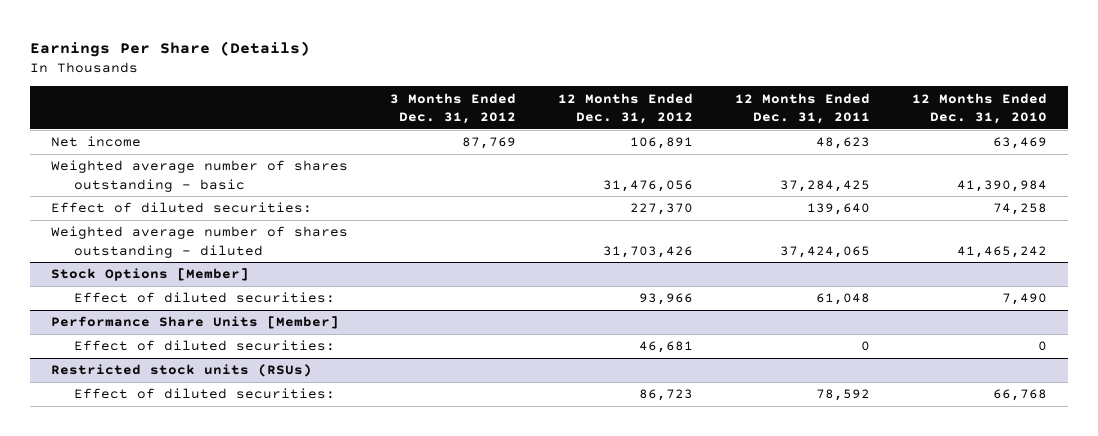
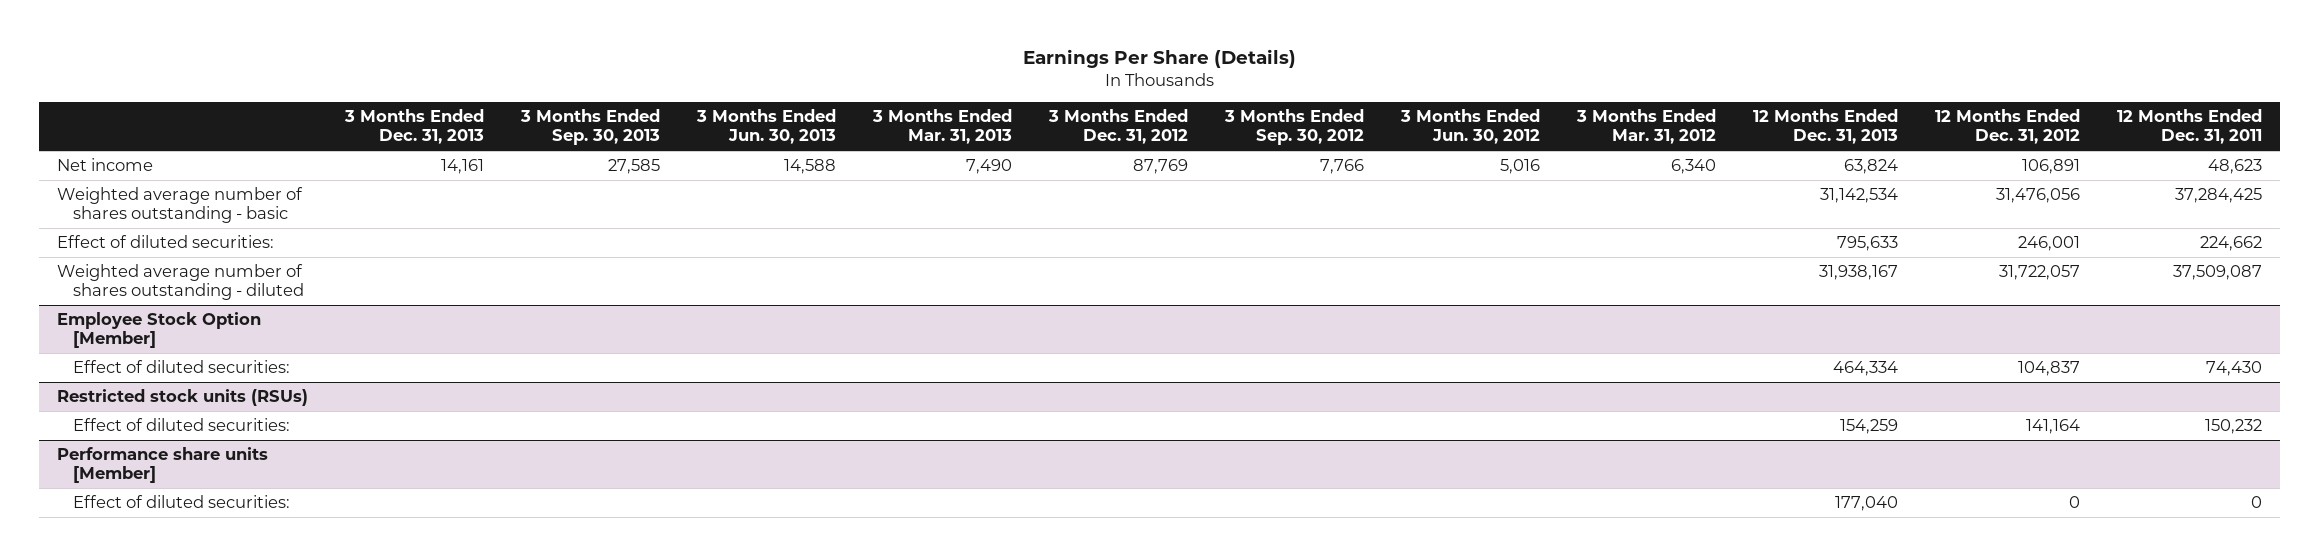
[911,92,1047,125] 12 Months Ended Dec. 31, 2010 -> none
none -> [344,109,485,145] 3 Months Ended Dec. 31, 2013
none -> [520,109,661,146] 3 Months Ended Sep. 30, 2013
none -> [696,109,837,145] 3 Months Ended Jun. 30, 2013
none -> [872,109,1013,145] 3 Months Ended Mar. 31, 2013
none -> [1224,109,1365,146] 3 Months Ended Sep. 30, 2012
none -> [1400,109,1541,145] 3 Months Ended Jun. 30, 2012
none -> [1575,109,1716,145] 3 Months Ended Mar. 31, 2012
none -> [1752,109,1898,145] 12 Months Ended Dec. 31, 2013
[51,316,340,330] Performance Share Units [Member] -> none
[73,340,335,352] Effect of diluted securities: -> none
[630,203,694,216] 227,370 -> [2017,236,2080,252] 246,001
[806,203,870,216] 139,640 -> [2199,236,2262,252] 224,662
[603,245,694,258] 31,703,426 -> [1998,265,2080,281] 31,722,057
[779,245,870,258] 37,424,065 -> [2172,265,2262,281] 37,509,087
[51,268,250,282] Stock Options [Member] -> [57,312,262,349] Employee Stock Option [Member]
[639,293,694,306] 93,966 -> [2017,361,2080,377] 104,837
[815,293,870,306] 61,048 -> [2205,361,2262,377] 74,430
[639,389,694,402] 86,723 -> [2025,419,2080,435] 141,164
[815,389,870,402] 78,592 -> [2204,419,2262,435] 150,232
none -> [57,447,269,484] Performance share units [Member]
none -> [72,495,290,509] Effect of diluted securities:

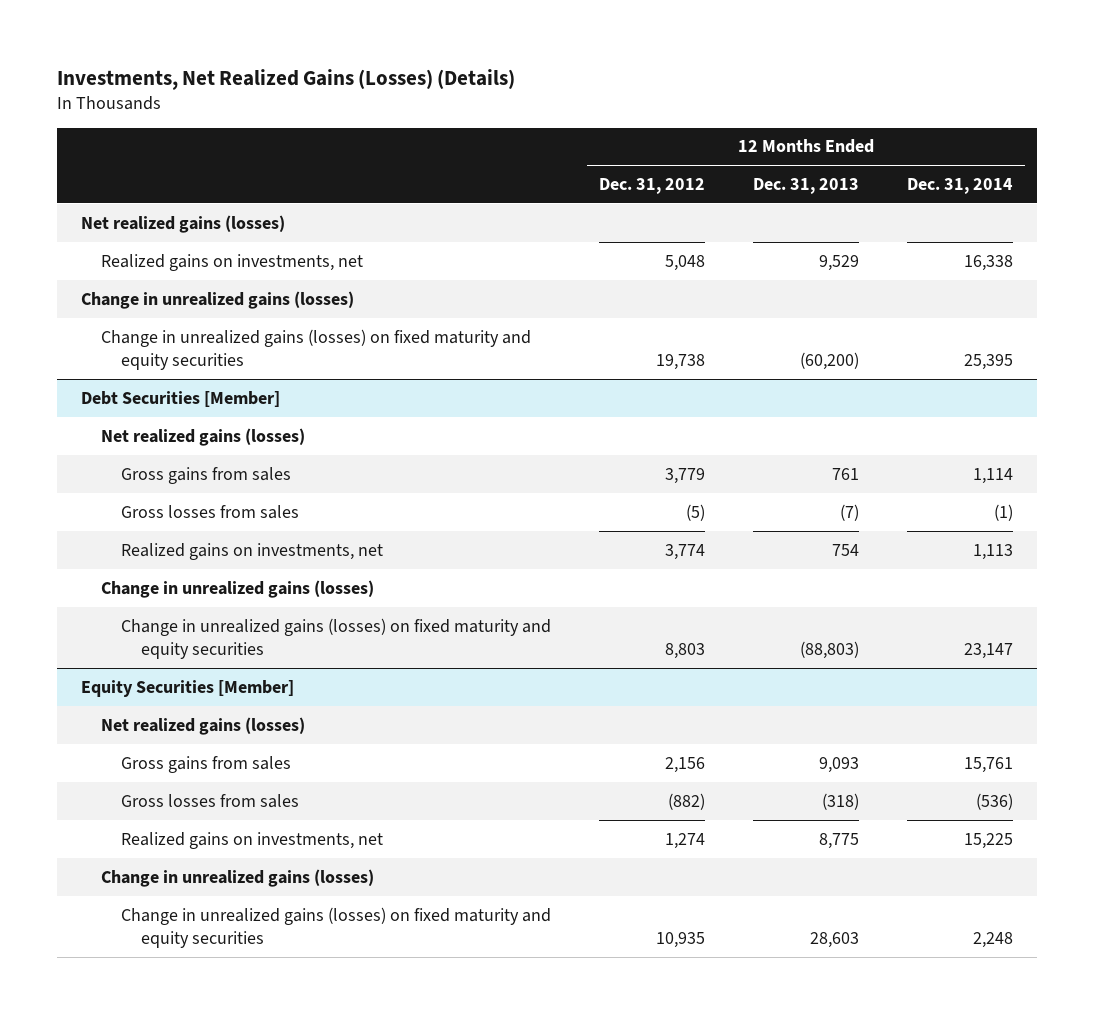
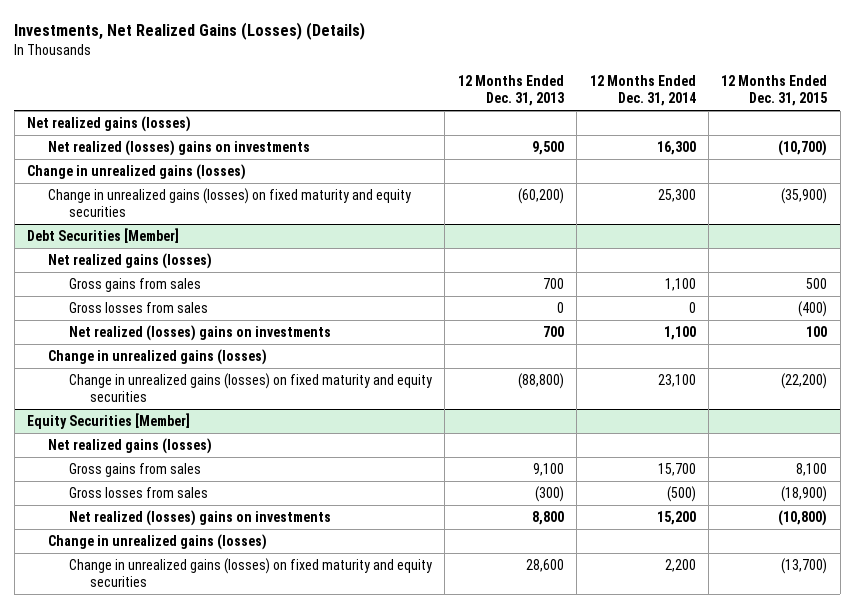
[599,178,706,195] Dec. 31, 2012 -> none
none -> [721,75,828,106] 12 Months Ended Dec. 31, 2015
[100,253,363,271] Realized gains on investments, net -> [47,140,310,157] Net realized (losses) gains on investments
[819,254,860,271] 9,529 -> [531,141,564,156] 9,500
[964,254,1014,271] 16,338 -> [656,141,696,156] 16,300
[964,353,1014,370] 25,395 -> [657,189,696,203] 25,300
[832,467,860,480] 761 -> [542,278,564,290] 700
[973,467,1014,484] 1,114 -> [664,278,696,292] 1,100
[840,503,860,521] (7) -> [556,302,564,314] 0
[994,503,1014,521] (1) -> [688,302,696,314] 0
[120,542,383,560] Realized gains on investments, net -> [68,325,331,342] Net realized (losses) gains on investments
[832,543,860,556] 754 -> [542,326,564,338] 700
[973,543,1014,560] 1,113 -> [663,326,696,341] 1,100
[800,640,860,659] (88,803) -> [517,373,564,390] (88,800)
[964,642,1014,659] 23,147 -> [657,374,696,388] 23,100
[819,756,860,773] 9,093 -> [532,463,564,477] 9,100
[964,756,1014,773] 15,761 -> [657,463,696,477] 15,700
[822,792,860,810] (318) -> [534,486,564,503] (300)
[976,792,1014,810] (536) -> [666,486,696,503] (500)
[120,831,383,849] Realized gains on investments, net -> [68,510,331,527] Net realized (losses) gains on investments
[819,832,860,849] 8,775 -> [531,511,564,526] 8,800
[964,832,1014,849] 15,225 -> [656,511,696,526] 15,200
[810,931,860,948] 28,603 -> [525,559,564,573] 28,600
[973,931,1014,948] 2,248 -> [664,559,696,573] 2,200

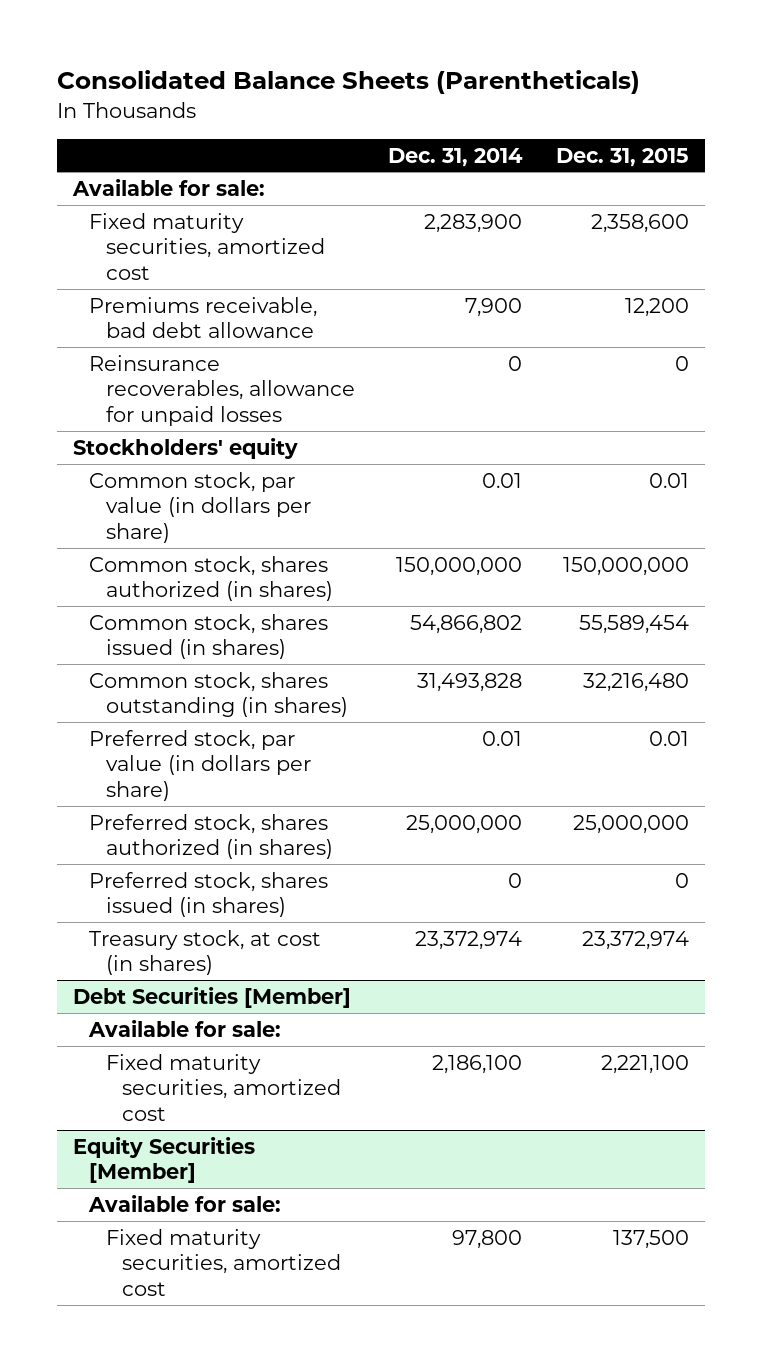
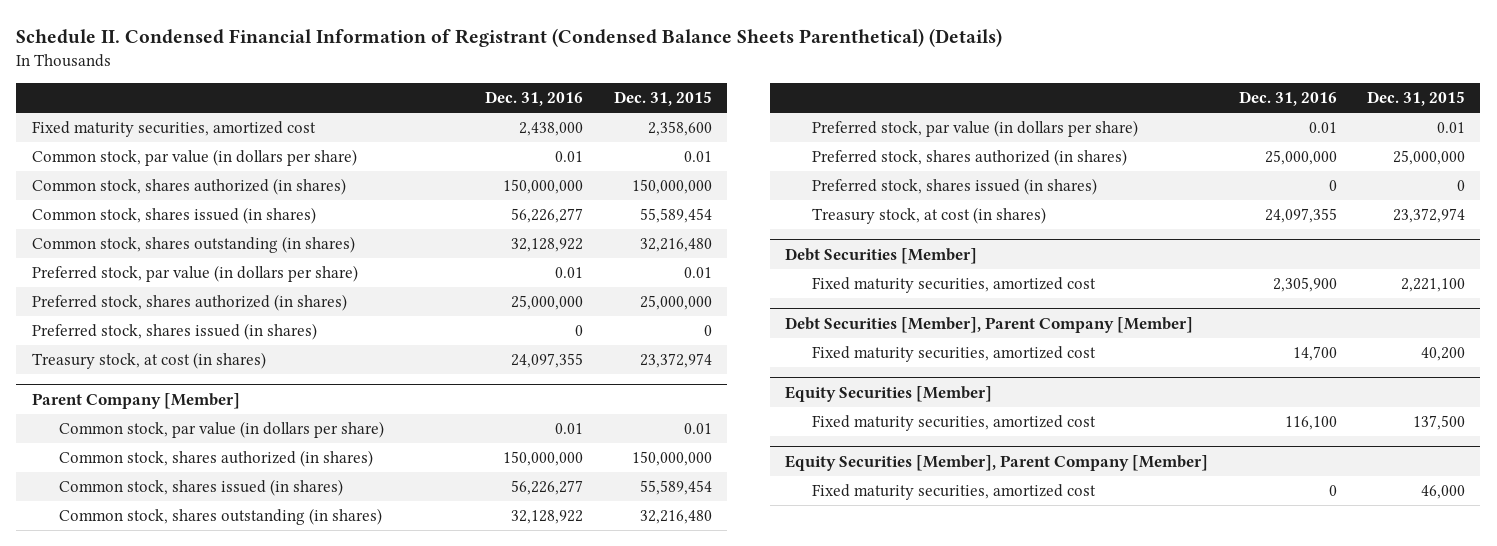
[56,70,640,95] Consolidated Balance Sheets (Parentheticals) -> [16,28,1003,48] Schedule II. Condensed Financial Information of Registrant (Condensed Balance Sheets Parenthetical) (Details)
[388,147,524,167] Dec. 31, 2014 -> none
none -> [485,91,584,107] Dec. 31, 2016
[72,178,266,196] Available for sale: -> none
[89,296,318,339] Premiums receivable, bad debt allowance -> none
[89,354,355,427] Reinsurance recoverables, allowance for unpaid losses -> none
[73,437,299,459] Stockholders' equity -> none
none -> [31,392,240,409] Parent Company [Member]
none -> [58,421,384,439] Common stock, par value (in dollars per share)
none -> [58,450,373,468] Common stock, shares authorized (in shares)
none -> [58,479,343,497] Common stock, shares issued (in shares)
none -> [58,508,382,526] Common stock, shares outstanding (in shares)
none -> [812,120,1139,138] Preferred stock, par value (in dollars per share)
none -> [812,149,1128,167] Preferred stock, shares authorized (in shares)
none -> [812,178,1098,196] Preferred stock, shares issued (in shares)
none -> [812,207,1047,225] Treasury stock, at cost (in shares)
[88,1019,282,1037] Available for sale: -> none
none -> [785,316,1194,333] Debt Securities [Member], Parent Company [Member]
none -> [812,346,1097,363] Fixed maturity securities, amortized cost
[88,1194,282,1212] Available for sale: -> none
none -> [785,454,1209,471] Equity Securities [Member], Parent Company [Member]
none -> [812,484,1097,501] Fixed maturity securities, amortized cost

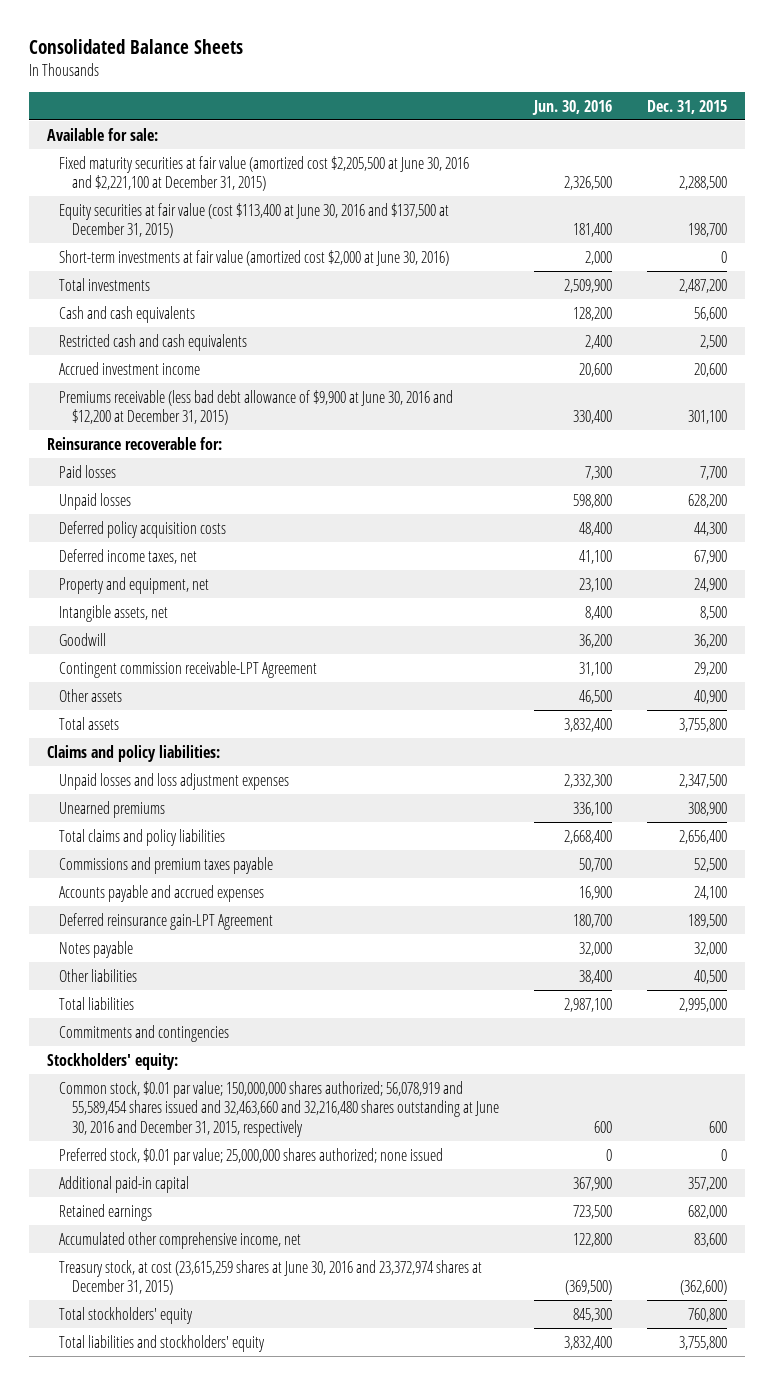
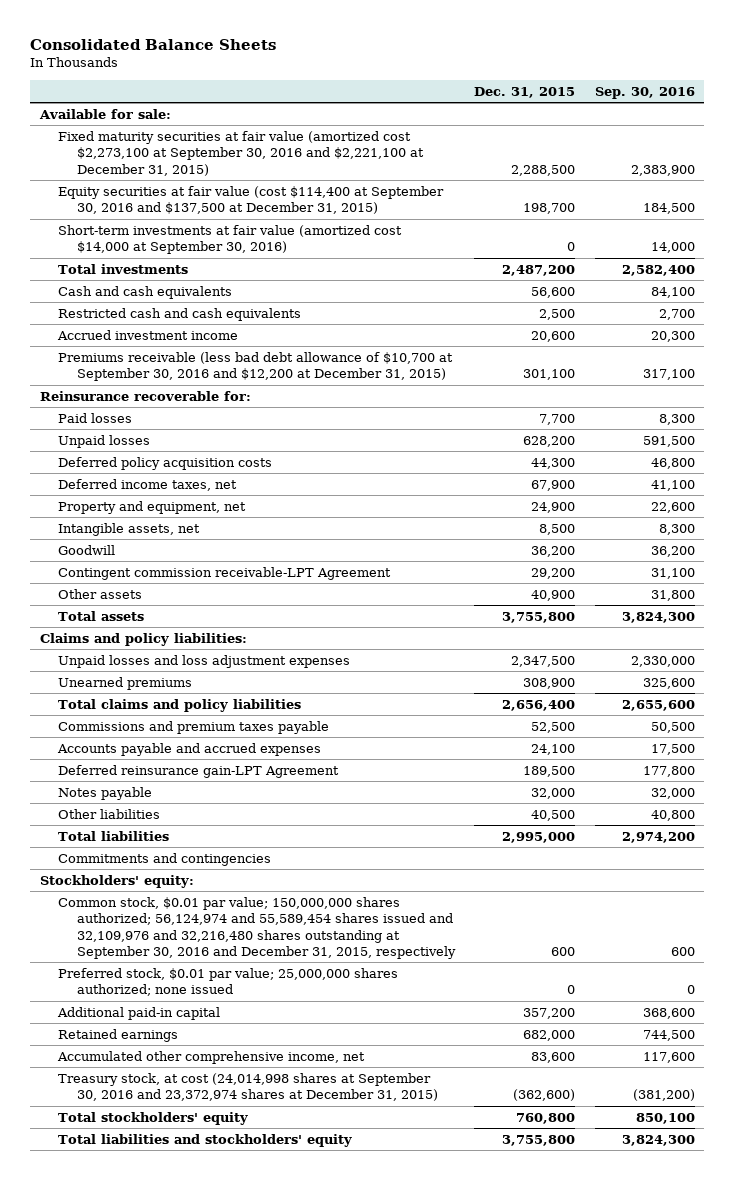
[531,99,612,115] Jun. 30, 2016 -> none
none -> [594,86,695,99] Sep. 30, 2016
[59,155,470,192] Fixed maturity securities at fair value (amortized cost $2,205,500 at June 30, 2016 and $2,221,100 at December 31, 2015) -> [58,130,424,176] Fixed maturity securities at fair value (amortized cost $2,273,100 at September 30, 2016 and $2,221,100 at December 31, 2015)
[59,202,450,239] Equity securities at fair value (cost $113,400 at June 30, 2016 and $137,500 at December 31, 2015) -> [58,185,445,215] Equity securities at fair value (cost $114,400 at September 30, 2016 and $137,500 at December 31, 2015)
[59,249,450,266] Short-term investments at fair value (amortized cost $2,000 at June 30, 2016) -> [58,224,403,255] Short-term investments at fair value (amortized cost $14,000 at September 30, 2016)
[59,389,454,426] Premiums receivable (less bad debt allowance of $9,900 at June 30, 2016 and $12,200 at December 31, 2015) -> [58,351,454,382] Premiums receivable (less bad debt allowance of $10,700 at September 30, 2016 and $12,200 at December 31, 2015)
[59,1080,499,1138] Common stock, $0.01 par value; 150,000,000 shares authorized; 56,078,919 and 55,589,454 shares issued and 32,463,660 and 32,216,480 shares outstanding at June 30, 2016 and December 31, 2015, respectively -> [58,896,456,960] Common stock, $0.01 par value; 150,000,000 shares authorized; 56,124,974 and 55,589,454 shares issued and 32,109,976 and 32,216,480 shares outstanding at September 30, 2016 and December 31, 2015, respectively
[59,1259,483,1296] Treasury stock, at cost (23,615,259 shares at June 30, 2016 and 23,372,974 shares at December 31, 2015) -> [58,1072,438,1102] Treasury stock, at cost (24,014,998 shares at September 30, 2016 and 23,372,974 shares at December 31, 2015)

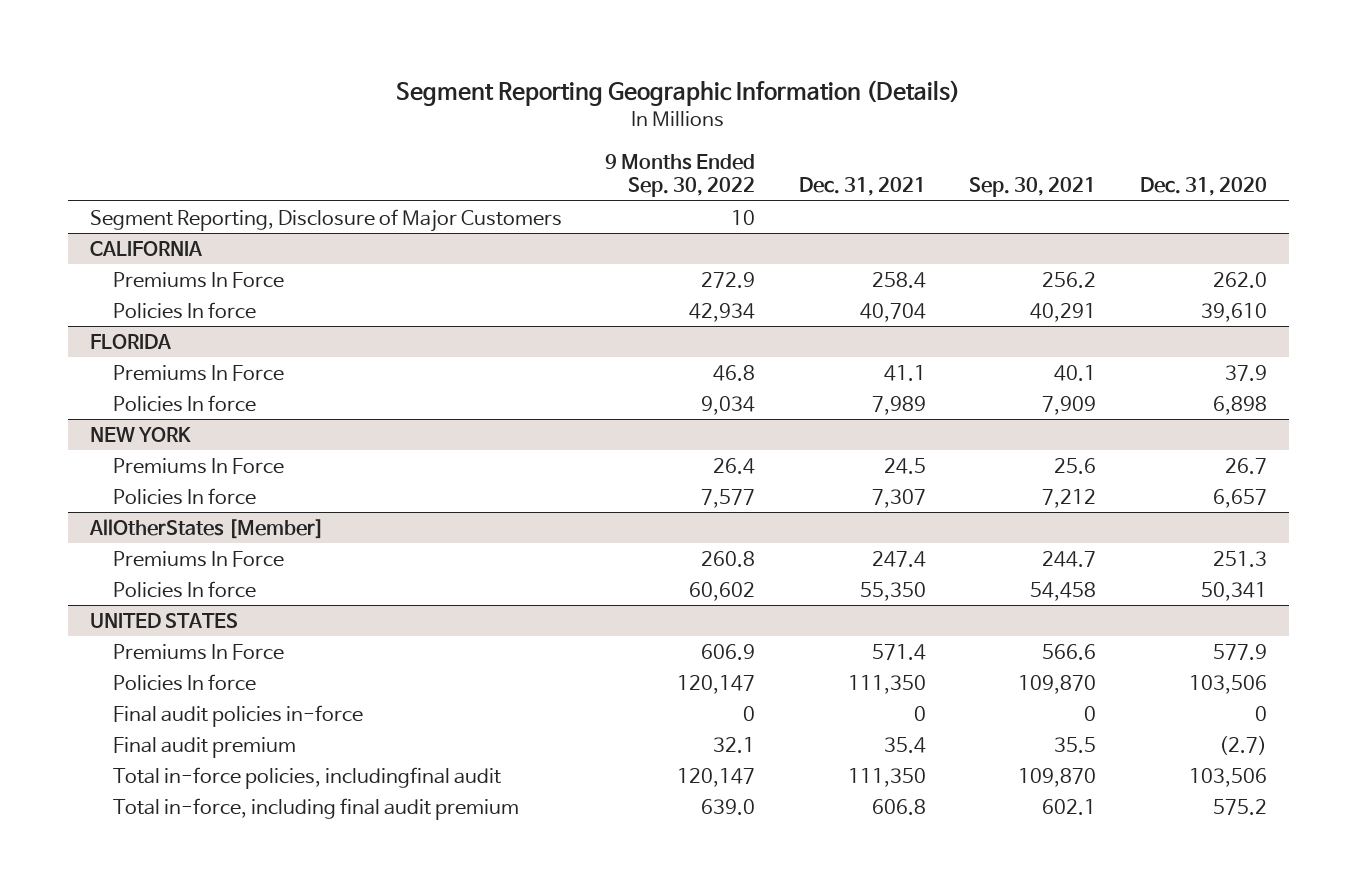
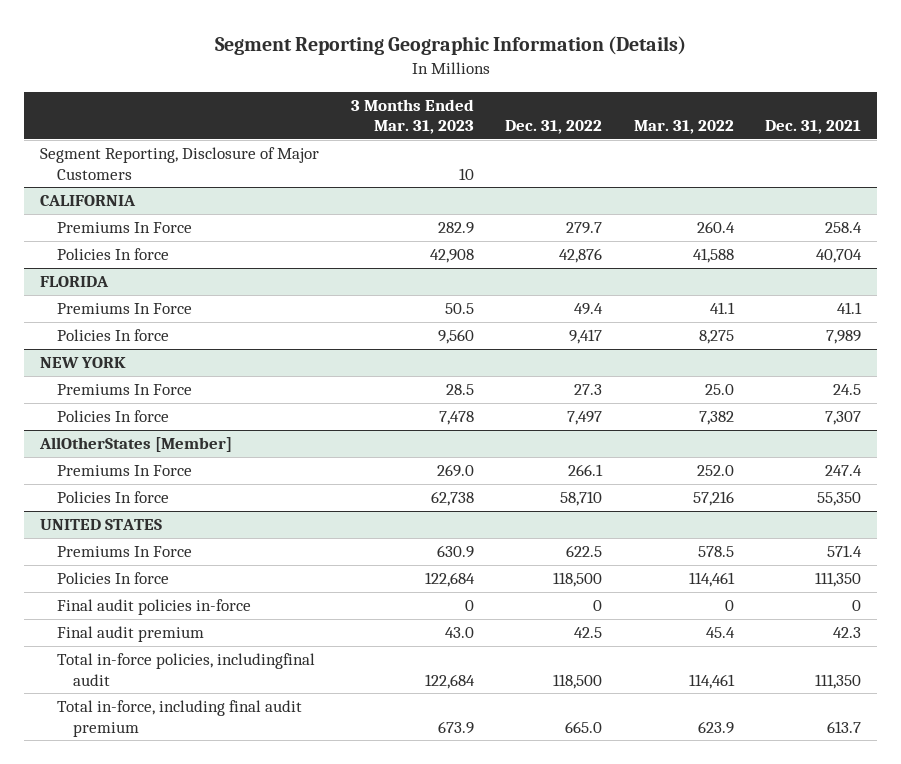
[605,153,756,198] 9 Months Ended Sep. 30, 2022 -> none
[969,177,1097,198] Sep. 30, 2021 -> none
[1139,177,1267,197] Dec. 31, 2020 -> none
none -> [350,99,474,135] 3 Months Ended Mar. 31, 2023
none -> [505,120,603,135] Dec. 31, 2022
none -> [633,120,734,135] Mar. 31, 2022
[883,736,926,753] 35.4 -> [833,627,862,639] 42.3
[871,798,926,815] 606.8 -> [827,720,862,733] 613.7

